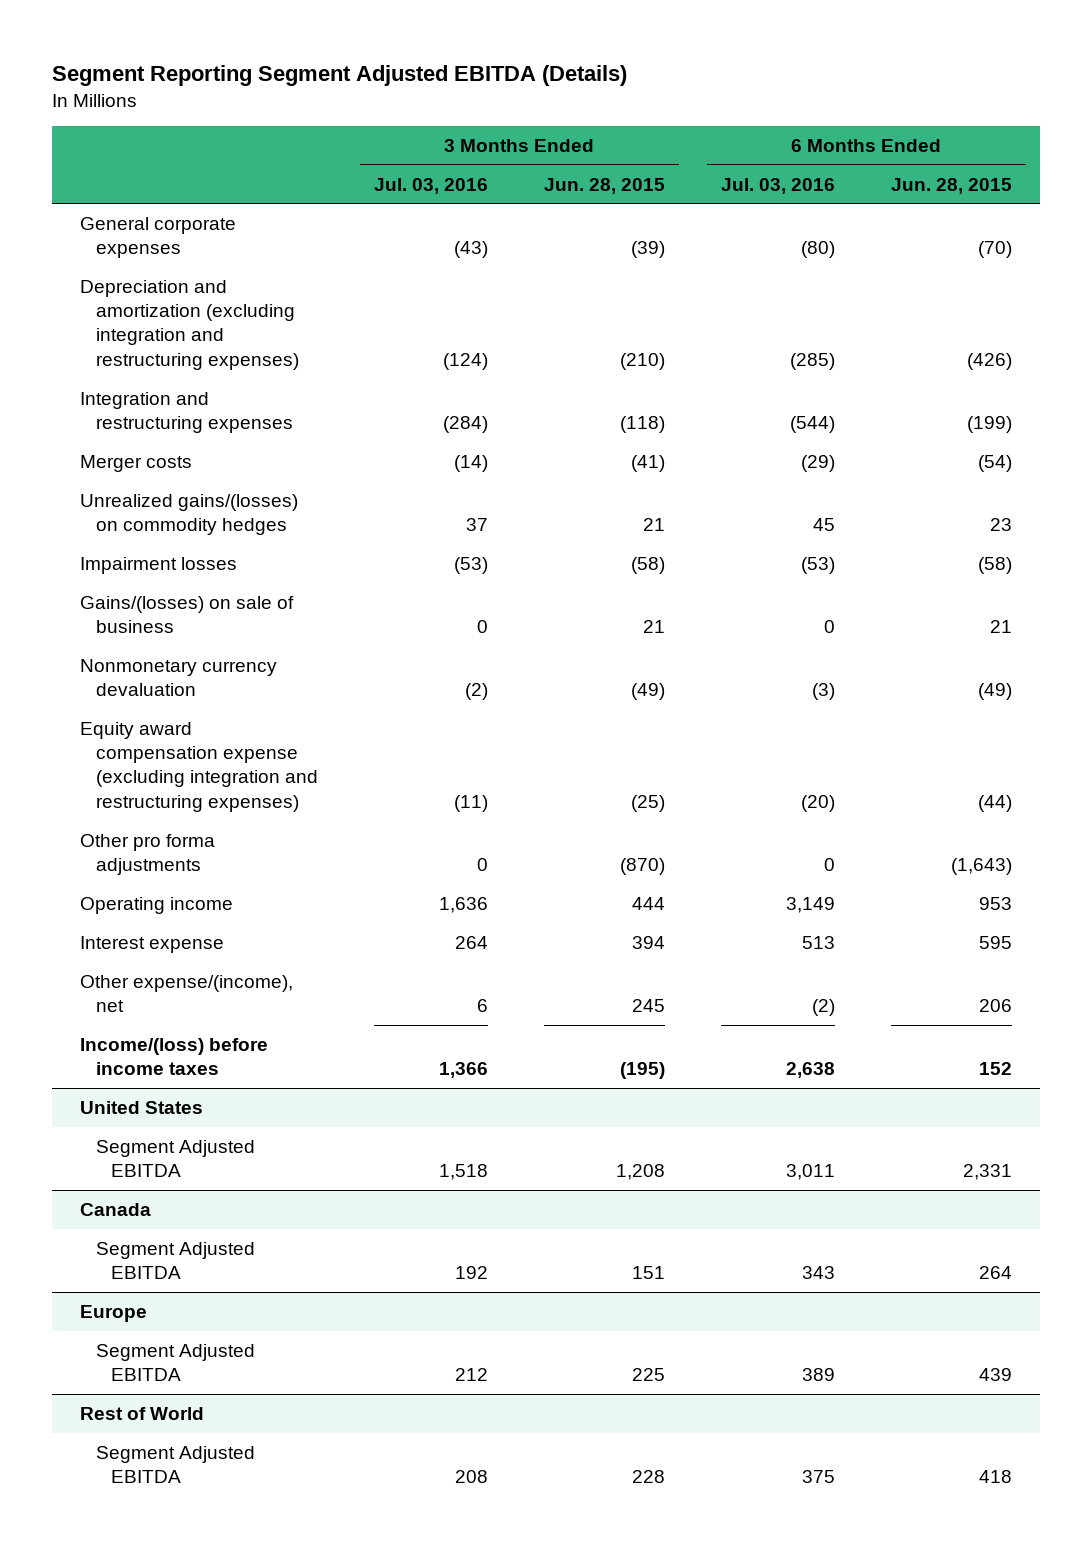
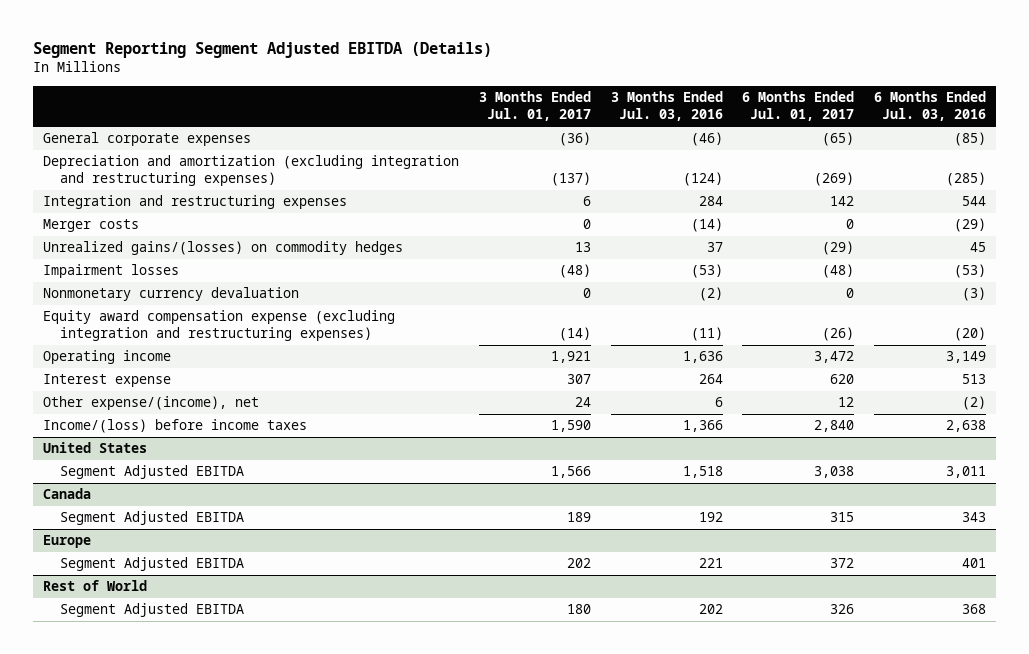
[543,177,665,194] Jun. 28, 2015 -> none
[890,177,1012,194] Jun. 28, 2015 -> none
none -> [478,91,591,122] 3 Months Ended Jul. 01, 2017
none -> [742,91,855,122] 6 Months Ended Jul. 01, 2017
[453,241,488,259] (43) -> [690,132,723,147] (46)
[800,241,835,259] (80) -> [954,132,987,147] (85)
[442,416,488,434] (284) -> [698,196,723,207] 284
[789,416,835,434] (544) -> [962,196,987,207] 544
[79,595,294,634] Gains/(losses) on sale of business -> none
[79,833,215,876] Other pro forma adjustments -> none
[454,1368,488,1382] 212 -> [698,558,723,569] 221
[801,1368,835,1382] 389 -> [962,558,987,569] 401
[454,1470,488,1484] 208 -> [698,604,723,615] 202
[801,1470,835,1484] 375 -> [962,604,987,615] 368

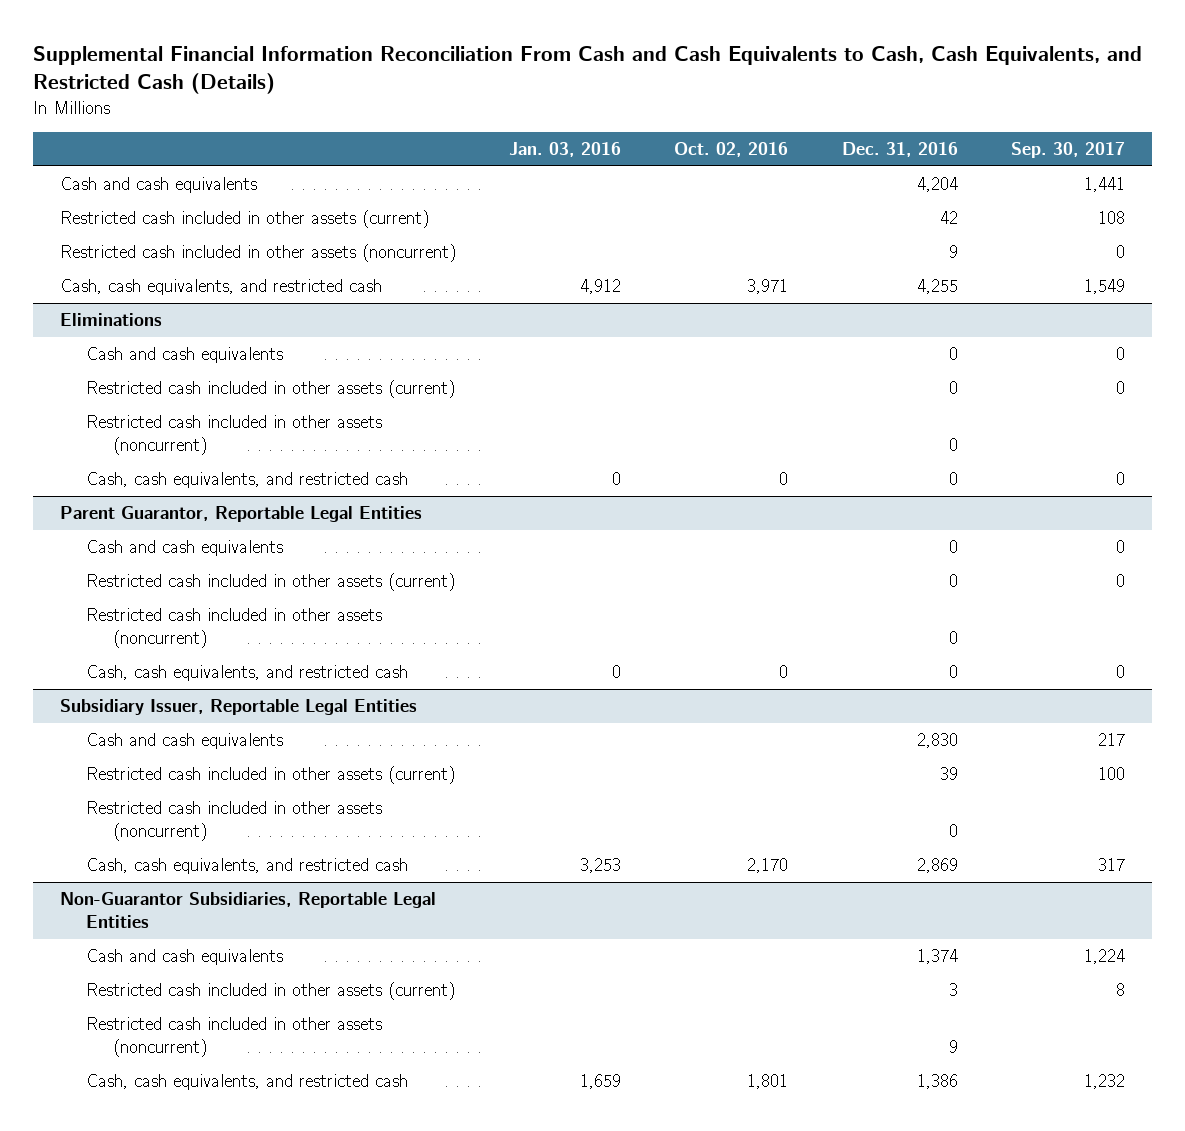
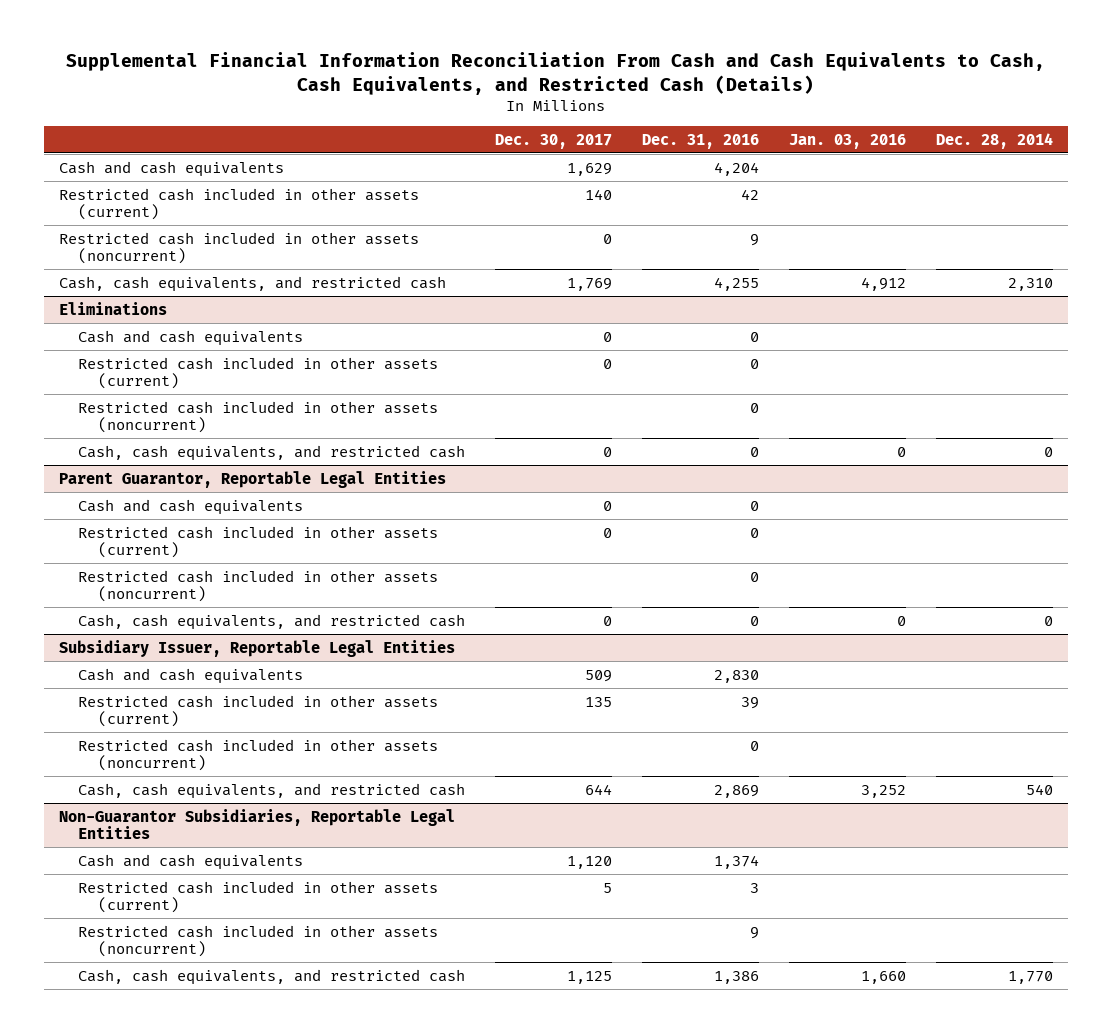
[674,141,789,157] Oct. 02, 2016 -> none
[1010,141,1125,158] Sep. 30, 2017 -> none
none -> [495,133,613,149] Dec. 30, 2017
none -> [935,132,1053,149] Dec. 28, 2014
[579,858,621,874] 3,253 -> [860,784,906,798] 3,252
[579,1074,621,1090] 1,659 -> [860,970,906,984] 1,660

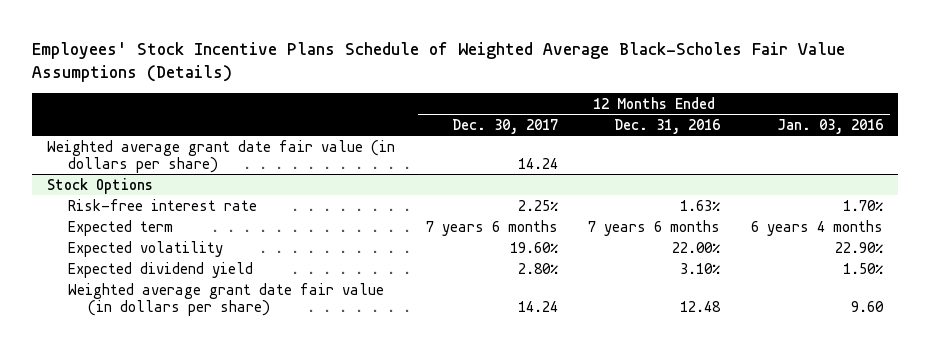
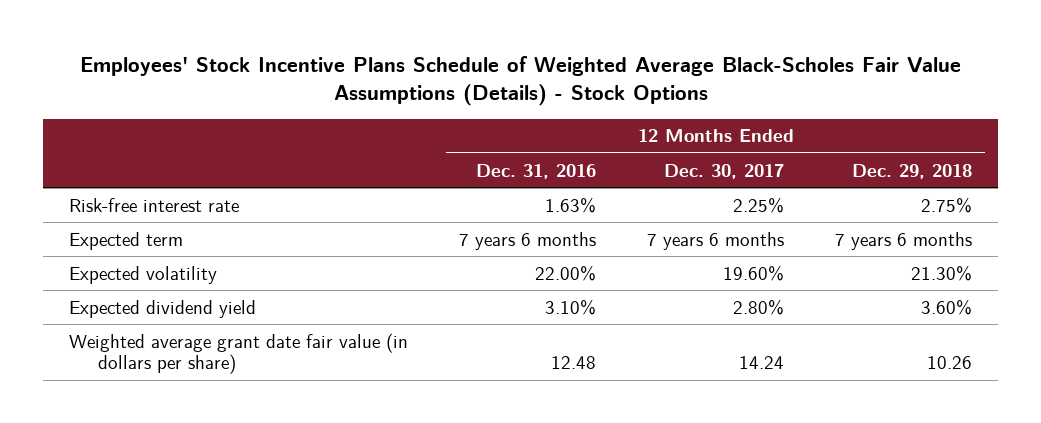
[32,42,846,83] Employees' Stock Incentive Plans Schedule of Weighted Average Black-Scholes Fair Value Assumptions (Details) -> [79,55,961,107] Employees' Stock Incentive Plans Schedule of Weighted Average Black-Scholes Fair Value Assumptions (Details) - Stock Options
[776,118,883,134] Jan. 03, 2016 -> none
none -> [852,163,973,179] Dec. 29, 2018
[47,139,396,173] Weighted average grant date fair value (in dollars per share) -> none
[47,177,154,194] Stock Options -> none

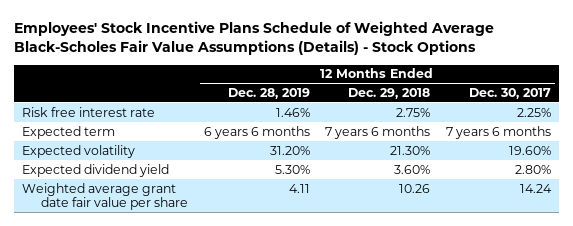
[476,163,597,179] Dec. 31, 2016 -> none
none -> [227,87,310,99] Dec. 28, 2019
[68,197,239,212] Risk-free interest rate -> [22,106,156,117] Risk free interest rate
[68,332,408,375] Weighted average grant date fair value (in dollars per share) -> [22,182,188,210] Weighted average grant date fair value per share

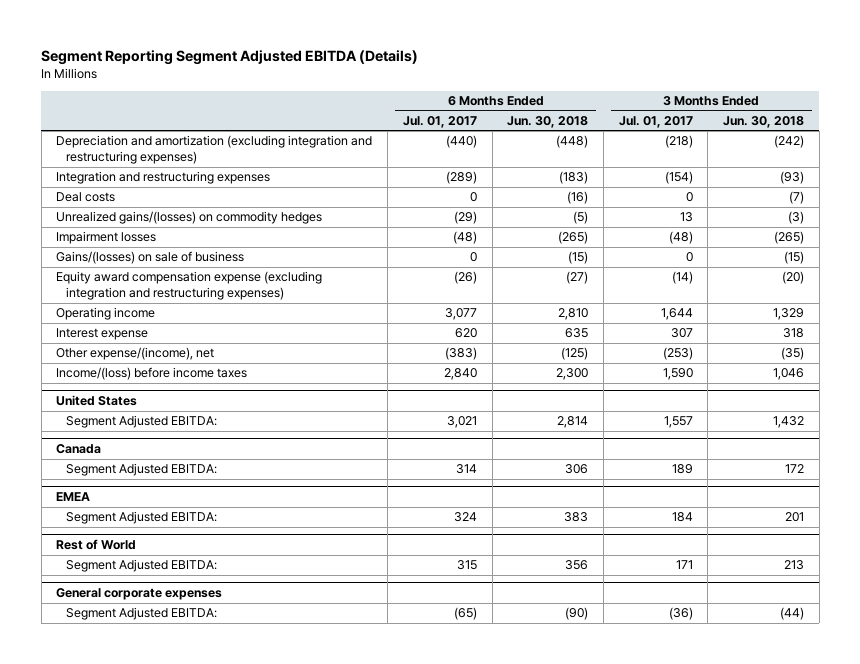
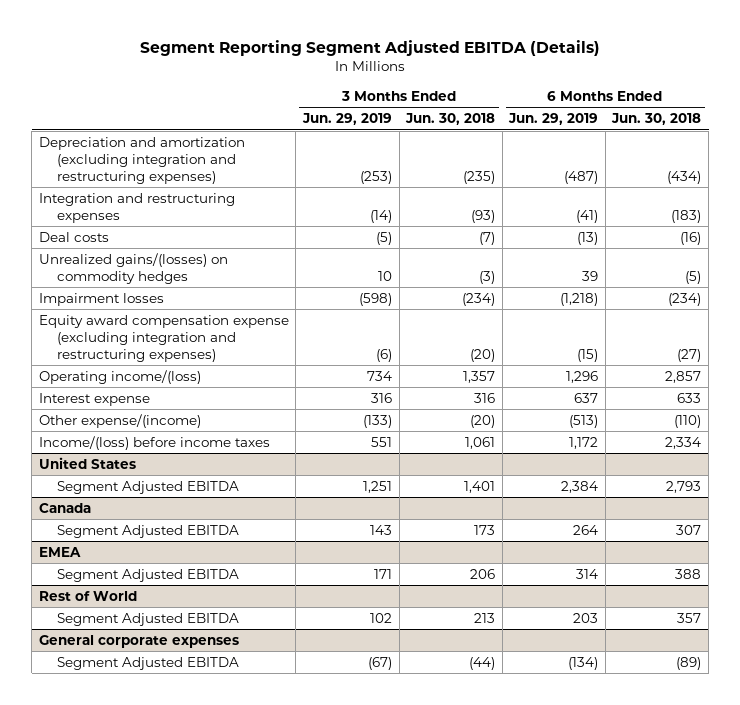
[402,115,477,128] Jul. 01, 2017 -> none
[618,115,693,128] Jul. 01, 2017 -> none
none -> [301,113,392,126] Jun. 29, 2019
none -> [508,113,599,126] Jun. 29, 2019
[556,135,589,149] (448) -> [667,170,702,184] (434)
[773,135,804,149] (242) -> [463,170,496,184] (235)
[56,251,245,265] Gains/(losses) on sale of business -> none
[558,231,589,245] (265) -> [668,292,702,306] (234)
[773,231,804,245] (265) -> [462,292,496,306] (234)
[56,307,156,321] Operating income -> [38,369,201,384] Operating income/(loss)
[558,308,589,321] 2,810 -> [665,370,702,383] 2,857
[772,308,804,321] 1,329 -> [463,370,496,383] 1,357
[565,328,589,339] 635 -> [677,392,702,403] 633
[782,328,804,339] 318 -> [474,392,496,403] 316
[56,347,215,361] Other expense/(income), net -> [38,413,201,428] Other expense/(income)
[561,347,589,361] (125) -> [674,414,702,428] (110)
[780,347,804,361] (35) -> [470,414,496,428] (20)
[556,368,589,381] 2,300 -> [665,436,702,449] 2,334
[772,368,804,381] 1,046 -> [465,436,496,449] 1,061
[66,415,218,429] Segment Adjusted EBITDA: -> [57,480,240,494] Segment Adjusted EBITDA
[557,416,589,429] 2,814 -> [666,480,702,493] 2,793
[772,416,804,429] 1,432 -> [464,480,496,493] 1,401
[66,463,218,477] Segment Adjusted EBITDA: -> [57,524,240,538] Segment Adjusted EBITDA
[565,464,589,475] 306 -> [676,524,702,535] 307
[784,464,804,474] 172 -> [474,524,496,535] 173
[66,511,218,525] Segment Adjusted EBITDA: -> [57,568,240,582] Segment Adjusted EBITDA
[564,512,589,523] 383 -> [675,568,702,579] 388
[784,512,804,523] 201 -> [470,568,496,579] 206
[66,559,218,573] Segment Adjusted EBITDA: -> [57,612,240,626] Segment Adjusted EBITDA
[565,560,589,571] 356 -> [677,612,702,623] 357
[66,607,218,621] Segment Adjusted EBITDA: -> [57,656,240,670] Segment Adjusted EBITDA
[565,607,589,621] (90) -> [676,656,702,670] (89)

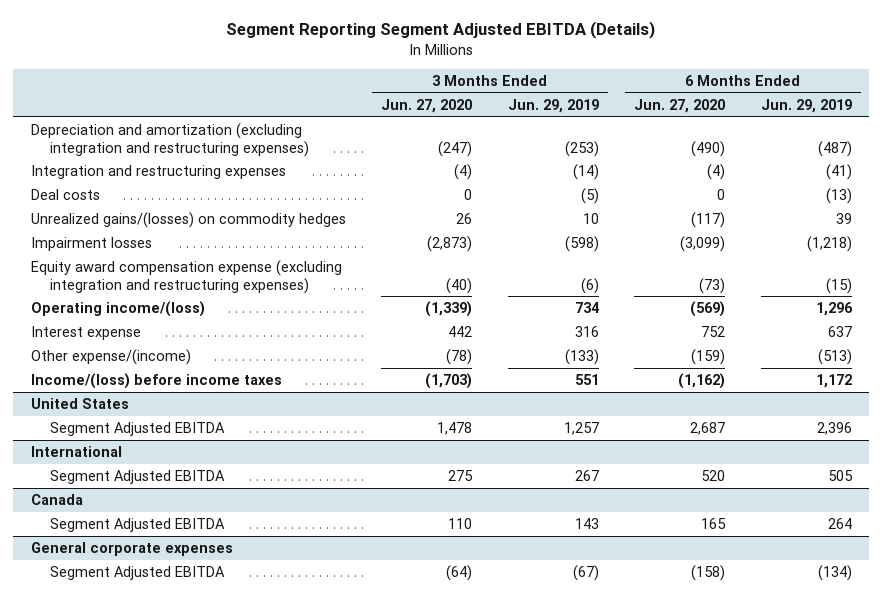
[405,113,496,126] Jun. 30, 2018 -> none
[611,113,702,126] Jun. 30, 2018 -> none
none -> [381,98,473,113] Jun. 27, 2020
none -> [634,98,726,113] Jun. 27, 2020
[362,480,392,493] 1,251 -> [563,421,599,435] 1,257
[561,480,599,493] 2,384 -> [816,421,852,435] 2,396
none -> [30,445,122,457] International
none -> [50,469,226,484] Segment Adjusted EBITDA
[38,546,81,557] EMEA -> none
[57,568,240,582] Segment Adjusted EBITDA -> none
[38,590,137,601] Rest of World -> none
[57,612,240,626] Segment Adjusted EBITDA -> none

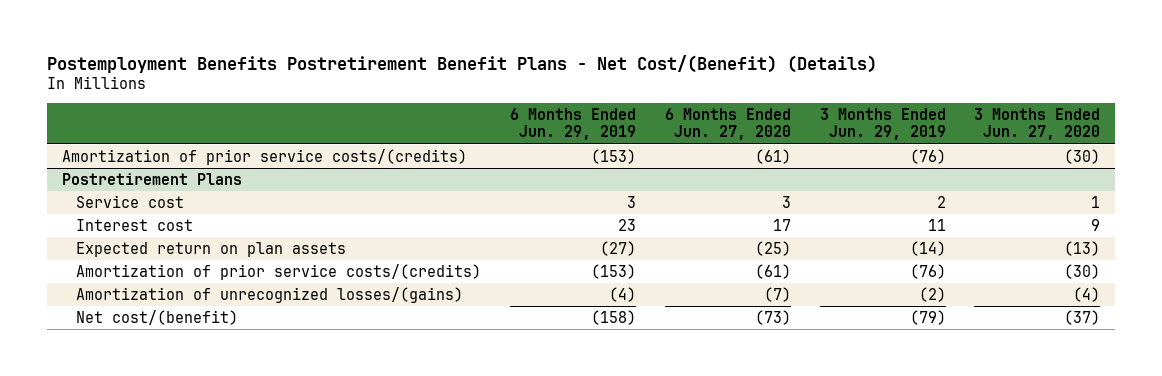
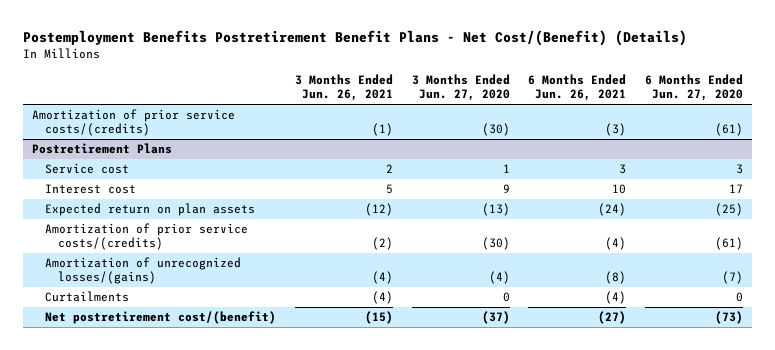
[510,108,637,141] 6 Months Ended Jun. 29, 2019 -> none
[819,108,946,141] 3 Months Ended Jun. 29, 2019 -> none
none -> [294,74,393,102] 3 Months Ended Jun. 26, 2021
none -> [528,74,627,102] 6 Months Ended Jun. 26, 2021
none -> [45,291,130,303] Curtailments
[76,309,239,325] Net cost/(benefit) -> [45,311,277,325] Net postretirement cost/(benefit)

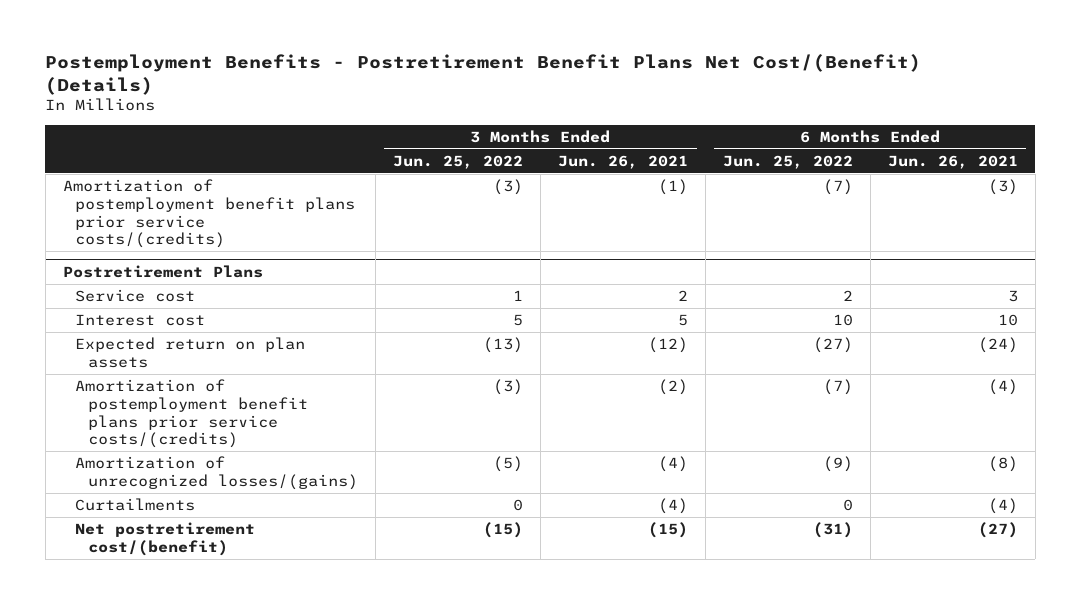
[23,29,688,46] Postemployment Benefits Postretirement Benefit Plans - Net Cost/(Benefit) (Details) -> [45,53,922,95] Postemployment Benefits - Postretirement Benefit Plans Net Cost/(Benefit) (Details)
[411,74,510,102] 3 Months Ended Jun. 27, 2020 -> none
[644,74,743,102] 6 Months Ended Jun. 27, 2020 -> none
none -> [392,154,523,169] Jun. 25, 2022
none -> [722,154,853,169] Jun. 25, 2022
[32,109,236,137] Amortization of prior service costs/(credits) -> [62,179,356,249] Amortization of postemployment benefit plans prior service costs/(credits)
[45,223,249,251] Amortization of prior service costs/(credits) -> [75,379,308,449] Amortization of postemployment benefit plans prior service costs/(credits)

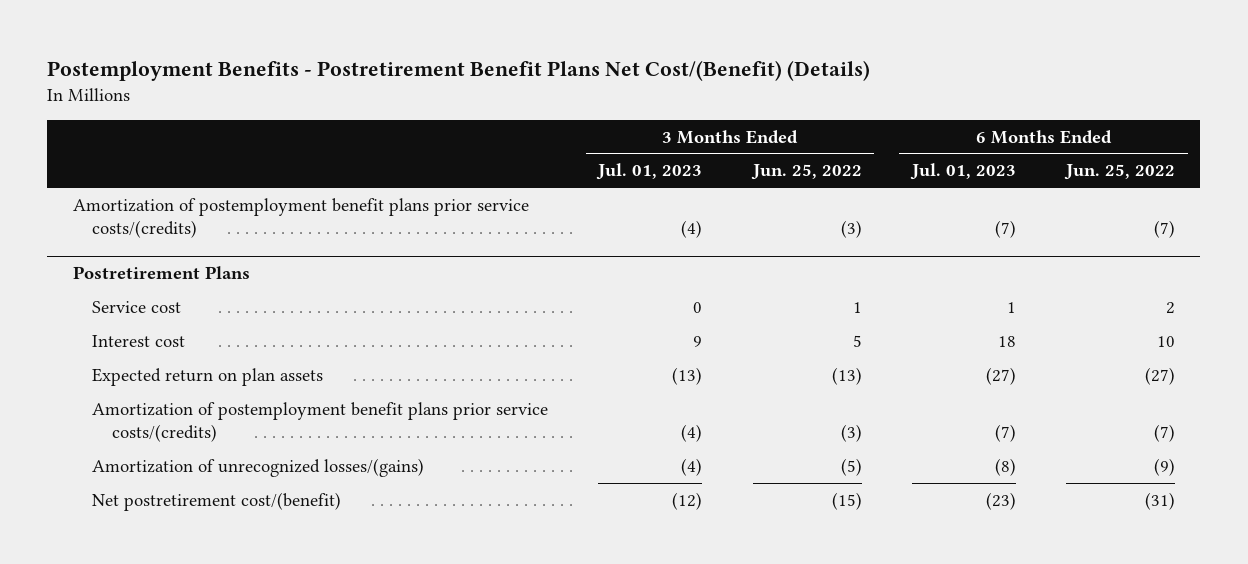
[557,154,688,169] Jun. 26, 2021 -> none
[887,154,1018,169] Jun. 26, 2021 -> none
none -> [596,163,703,181] Jul. 01, 2023
none -> [909,163,1016,181] Jul. 01, 2023
[75,498,196,512] Curtailments -> none

